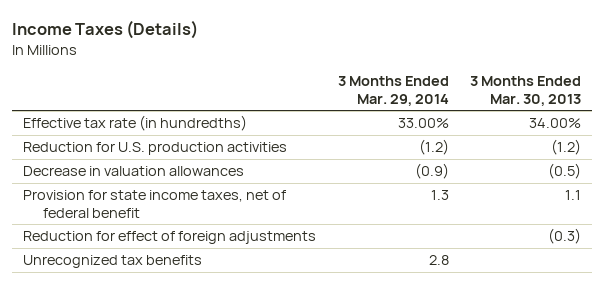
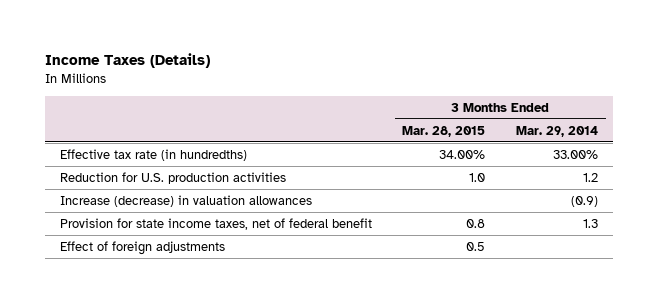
[470,76,582,106] 3 Months Ended Mar. 30, 2013 -> none
none -> [402,125,486,137] Mar. 28, 2015
[418,139,449,156] (1.2) -> [582,172,598,182] 1.2
[23,166,245,177] Decrease in valuation allowances -> [60,194,313,207] Increase (decrease) in valuation allowances
[23,255,203,269] Unrecognized tax benefits -> none
[23,231,317,245] Reduction for effect of foreign adjustments -> [60,240,226,255] Effect of foreign adjustments

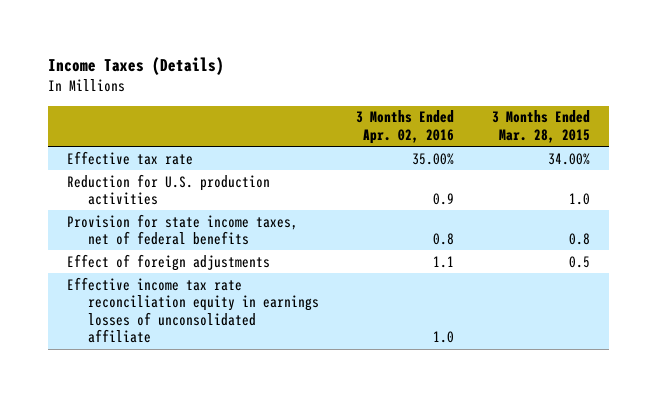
[515,125,598,137] Mar. 29, 2014 -> none
none -> [356,110,455,144] 3 Months Ended Apr. 02, 2016
[60,148,248,161] Effective tax rate (in hundredths) -> [66,150,193,165] Effective tax rate
[60,194,313,207] Increase (decrease) in valuation allowances -> none
[60,217,373,230] Provision for state income taxes, net of federal benefit -> [66,213,298,246] Provision for state income taxes, net of federal benefits
none -> [66,276,319,344] Effective income tax rate reconciliation equity in earnings losses of unconsolidated affiliate

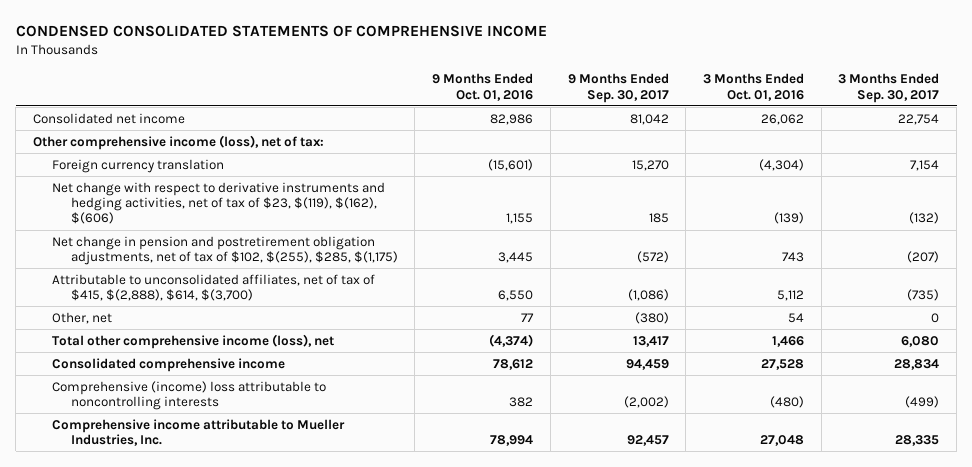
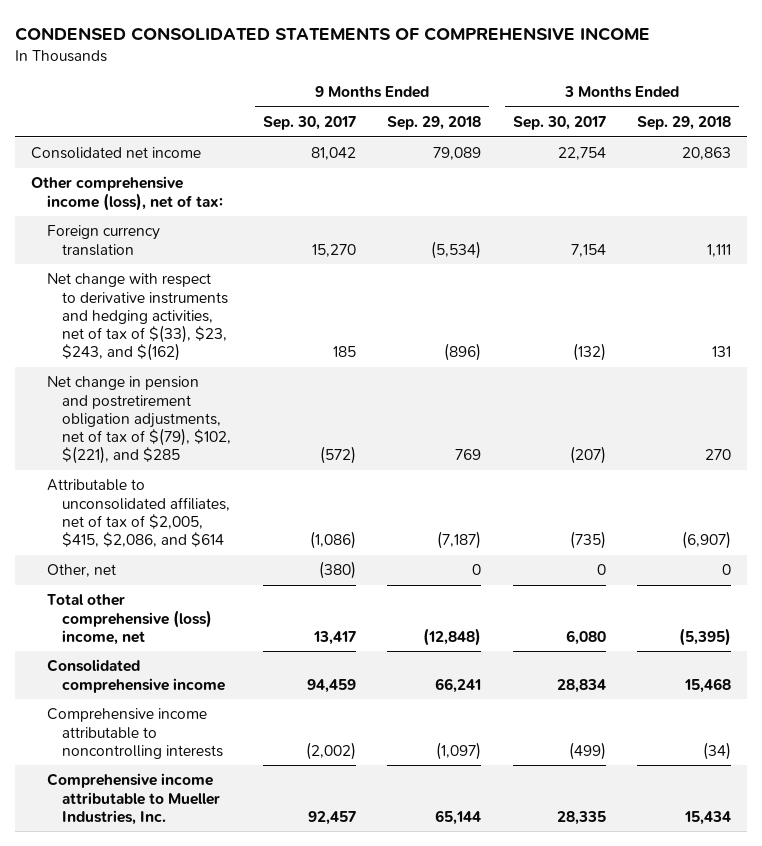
[432,73,534,101] 9 Months Ended Oct. 01, 2016 -> none
[702,73,804,101] 3 Months Ended Oct. 01, 2016 -> none
none -> [387,116,482,131] Sep. 29, 2018
none -> [637,116,732,131] Sep. 29, 2018
[51,181,385,225] Net change with respect to derivative instruments and hedging activities, net of tax of $23, $(119), $(162), $(606) -> [46,273,229,361] Net change with respect to derivative instruments and hedging activities, net of tax of $(33), $23, $243, and $(162)
[51,235,398,265] Net change in pension and postretirement obligation adjustments, net of tax of $102, $(255), $285, $(1,175) -> [46,376,232,464] Net change in pension and postretirement obligation adjustments, net of tax of $(79), $102, $(221), and $285
[51,273,375,301] Attributable to unconsolidated affiliates, net of tax of $415, $(2,888), $614, $(3,700) -> [46,479,231,547] Attributable to unconsolidated affiliates, net of tax of $2,005, $415, $2,086, and $614
[51,333,334,349] Total other comprehensive income (loss), net -> [46,594,213,645] Total other comprehensive (loss) income, net
[51,380,326,410] Comprehensive (income) loss attributable to noncontrolling interests -> [46,708,224,759] Comprehensive income attributable to noncontrolling interests

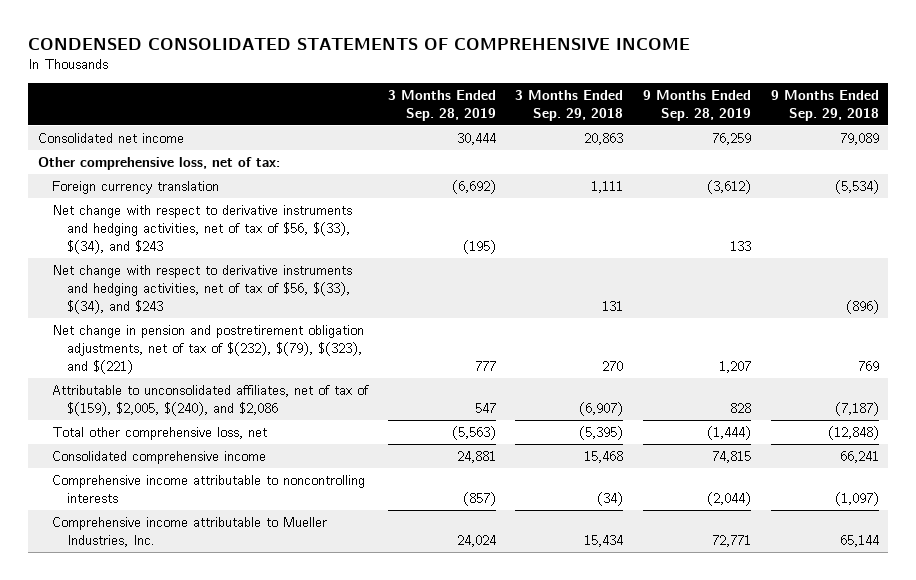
[262,116,356,131] Sep. 30, 2017 -> none
[512,116,606,131] Sep. 30, 2017 -> none
none -> [387,89,496,121] 3 Months Ended Sep. 28, 2019
none -> [643,89,752,121] 9 Months Ended Sep. 28, 2019
[31,176,223,211] Other comprehensive income (loss), net of tax: -> [37,156,280,170] Other comprehensive loss, net of tax:
[46,564,116,578] Other, net -> none
none -> [52,204,353,254] Net change with respect to derivative instruments and hedging activities, net of tax of $56, $(33), $(34), and $243
[46,273,229,361] Net change with respect to derivative instruments and hedging activities, net of tax of $(33), $23, $243, and $(162) -> [52,264,353,314] Net change with respect to derivative instruments and hedging activities, net of tax of $56, $(33), $(34), and $243
[46,376,232,464] Net change in pension and postretirement obligation adjustments, net of tax of $(79), $102, $(221), and $285 -> [52,324,365,374] Net change in pension and postretirement obligation adjustments, net of tax of $(232), $(79), $(323), and $(221)
[46,479,231,547] Attributable to unconsolidated affiliates, net of tax of $2,005, $415, $2,086, and $614 -> [52,384,370,416] Attributable to unconsolidated affiliates, net of tax of $(159), $2,005, $(240), and $2,086
[46,594,213,645] Total other comprehensive (loss) income, net -> [52,426,268,440] Total other comprehensive loss, net

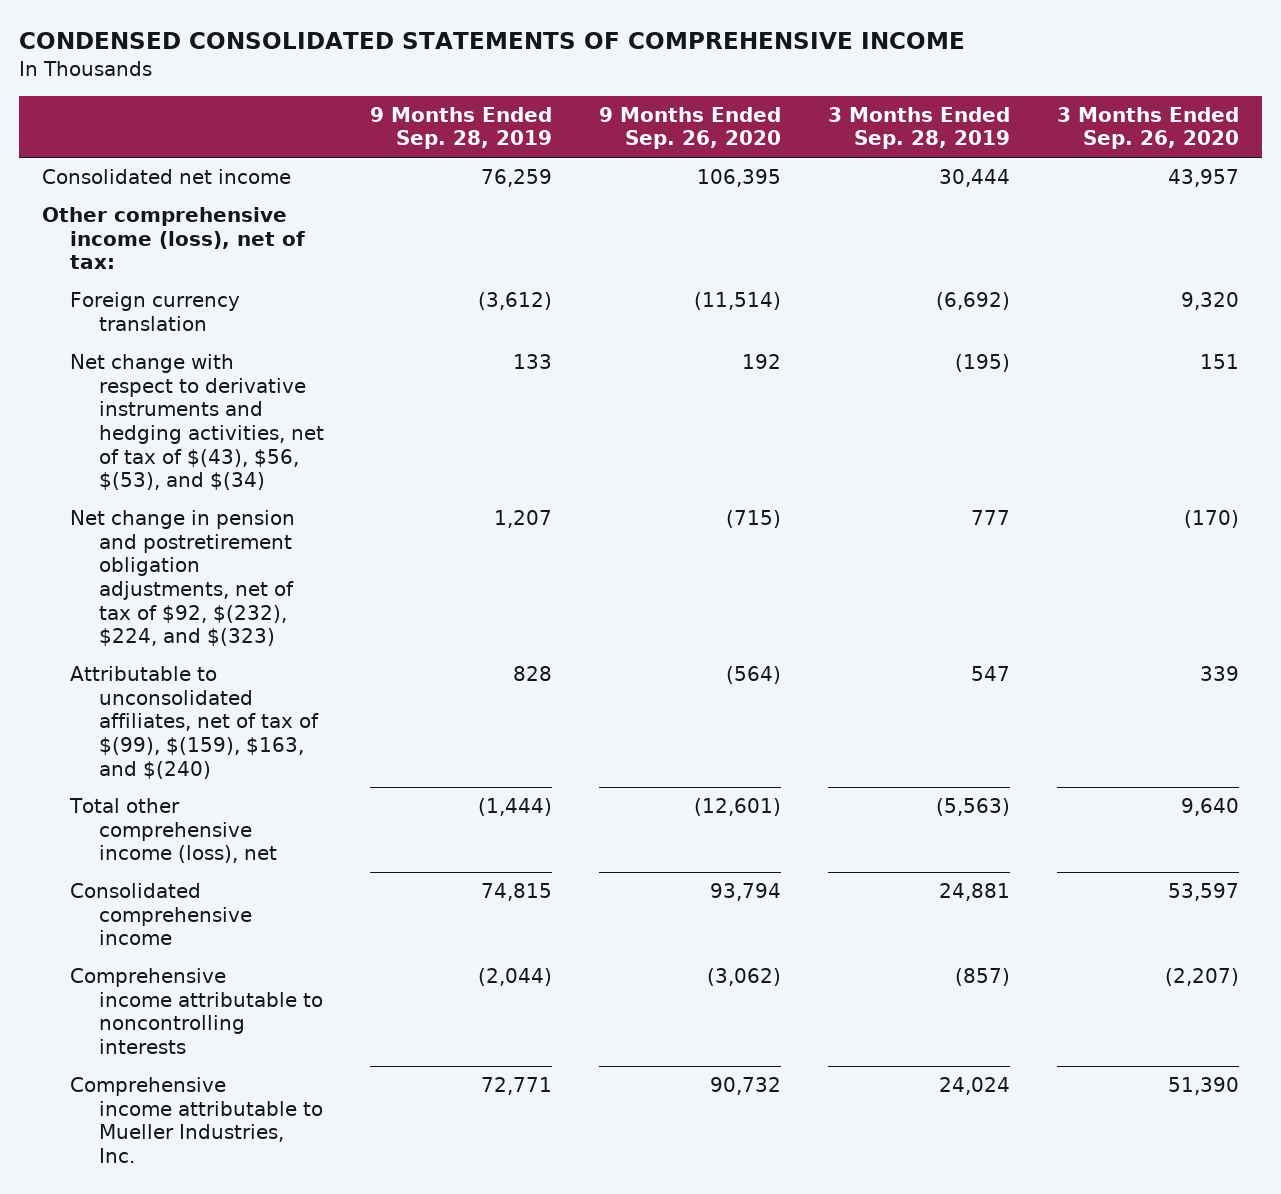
[515,89,624,121] 3 Months Ended Sep. 29, 2018 -> none
[770,89,879,121] 9 Months Ended Sep. 29, 2018 -> none
none -> [599,106,782,150] 9 Months Ended Sep. 26, 2020
none -> [1056,106,1239,150] 3 Months Ended Sep. 26, 2020
[37,156,280,170] Other comprehensive loss, net of tax: -> [42,207,306,270] Other comprehensive income (loss), net of tax:
[52,264,353,314] Net change with respect to derivative instruments and hedging activities, net of tax of $56, $(33), $(34), and $243 -> none
[52,204,353,254] Net change with respect to derivative instruments and hedging activities, net of tax of $56, $(33), $(34), and $243 -> [70,354,324,491] Net change with respect to derivative instruments and hedging activities, net of tax of $(43), $56, $(53), and $(34)
[52,324,365,374] Net change in pension and postretirement obligation adjustments, net of tax of $(232), $(79), $(323), and $(221) -> [70,510,296,647] Net change in pension and postretirement obligation adjustments, net of tax of $92, $(232), $224, and $(323)
[52,384,370,416] Attributable to unconsolidated affiliates, net of tax of $(159), $2,005, $(240), and $2,086 -> [70,666,319,779] Attributable to unconsolidated affiliates, net of tax of $(99), $(159), $163, and $(240)
[52,426,268,440] Total other comprehensive loss, net -> [69,798,277,864] Total other comprehensive income (loss), net

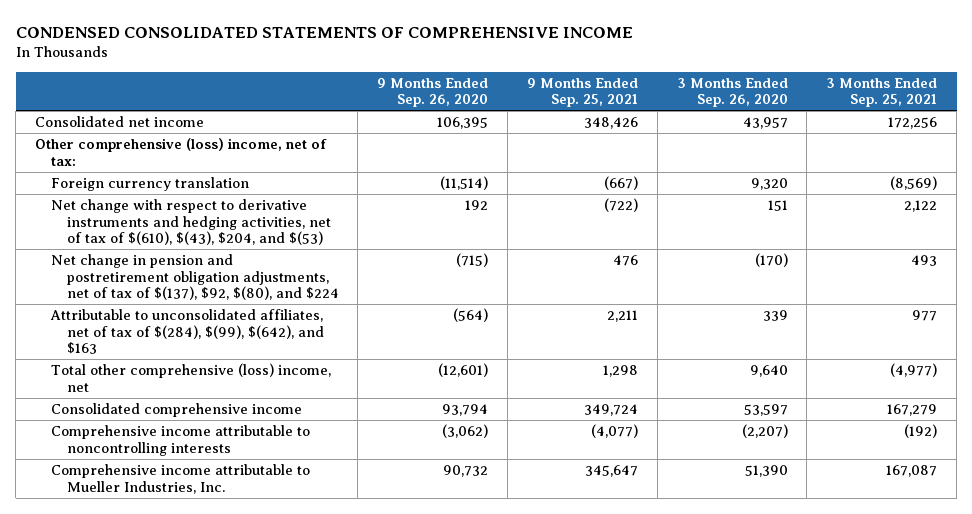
[370,106,553,150] 9 Months Ended Sep. 28, 2019 -> none
[828,106,1011,150] 3 Months Ended Sep. 28, 2019 -> none
none -> [526,77,638,108] 9 Months Ended Sep. 25, 2021
none -> [826,77,938,108] 3 Months Ended Sep. 25, 2021
[42,207,306,270] Other comprehensive income (loss), net of tax: -> [34,137,327,166] Other comprehensive (loss) income, net of tax:
[70,354,324,491] Net change with respect to derivative instruments and hedging activities, net of tax of $(43), $56, $(53), and $(34) -> [50,198,331,246] Net change with respect to derivative instruments and hedging activities, net of tax of $(610), $(43), $204, and $(53)
[70,510,296,647] Net change in pension and postretirement obligation adjustments, net of tax of $92, $(232), $224, and $(323) -> [50,253,339,301] Net change in pension and postretirement obligation adjustments, net of tax of $(137), $92, $(80), and $224
[70,666,319,779] Attributable to unconsolidated affiliates, net of tax of $(99), $(159), $163, and $(240) -> [49,308,324,355] Attributable to unconsolidated affiliates, net of tax of $(284), $(99), $(642), and $163
[69,798,277,864] Total other comprehensive income (loss), net -> [50,362,331,392] Total other comprehensive (loss) income, net

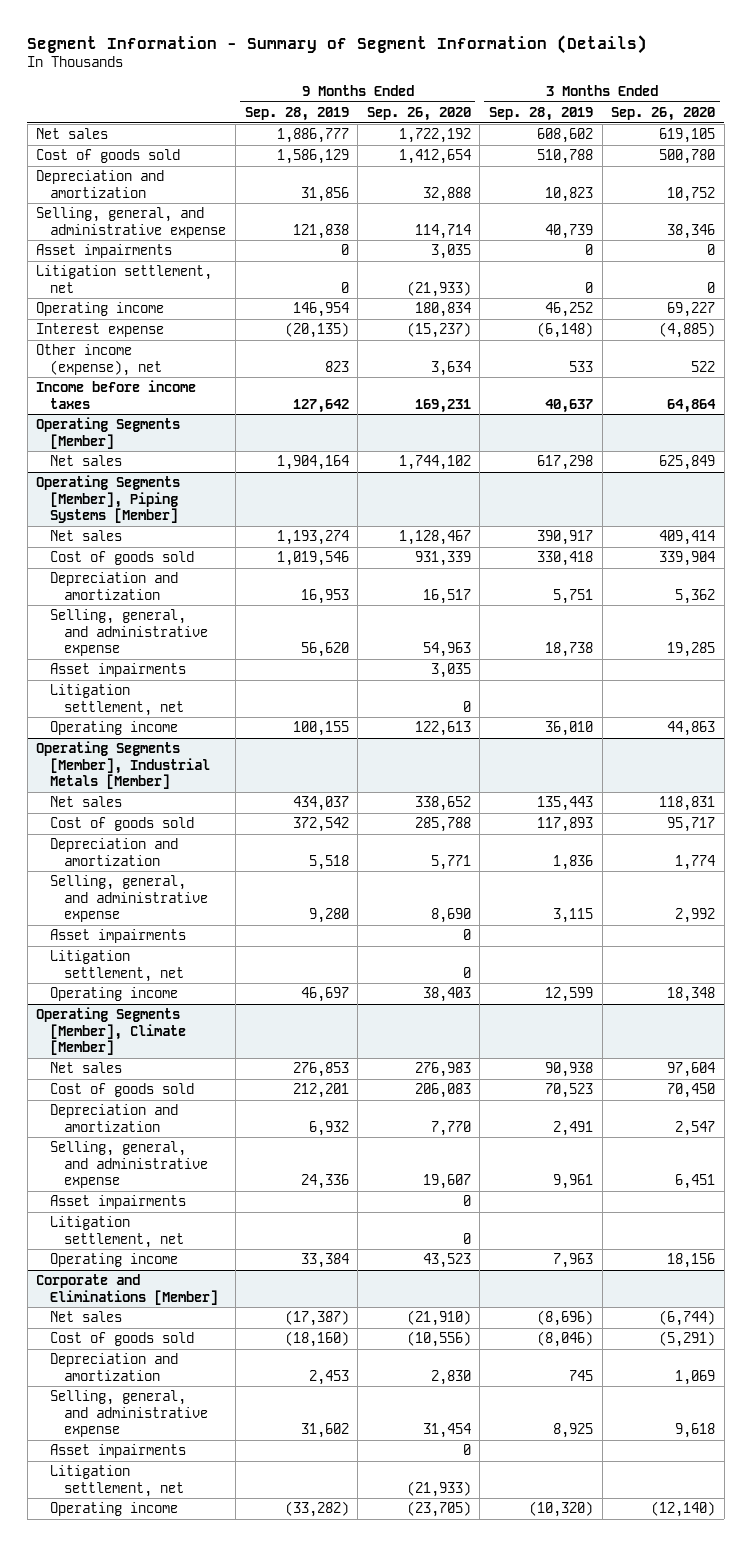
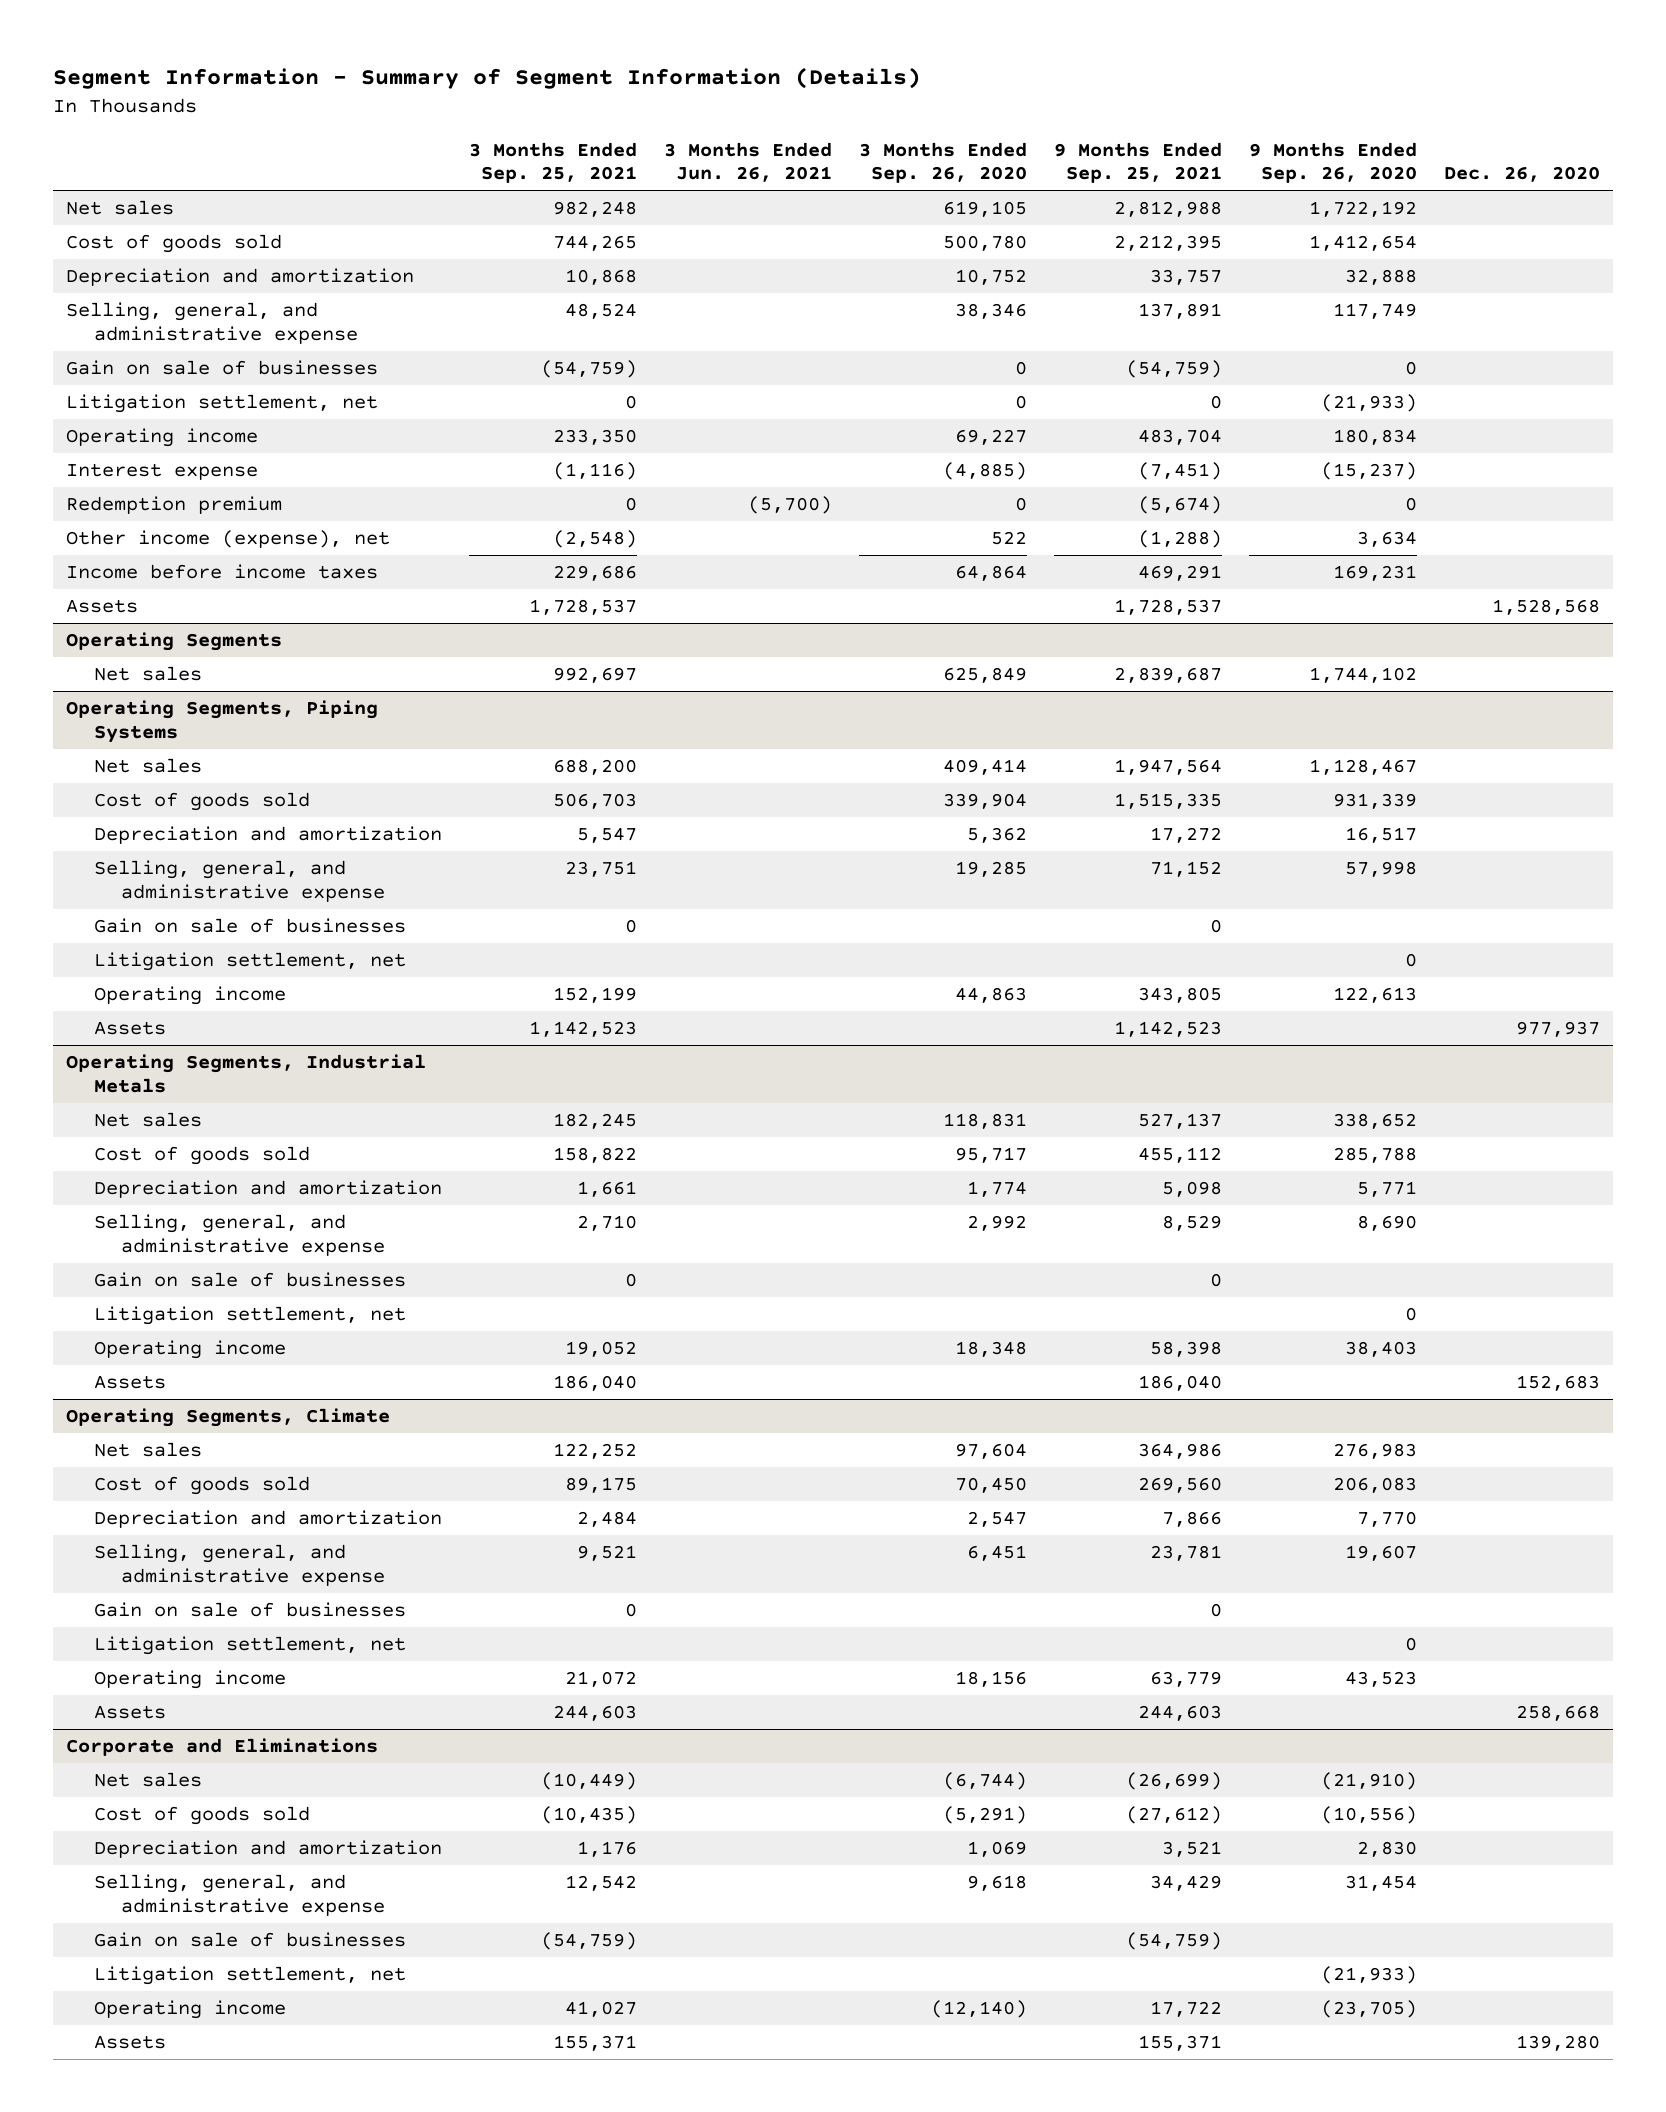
[244,106,349,121] Sep. 28, 2019 -> none
[488,106,593,121] Sep. 28, 2019 -> none
none -> [468,141,637,184] 3 Months Ended Sep. 25, 2021
none -> [663,141,832,183] 3 Months Ended Jun. 26, 2021
none -> [1053,141,1222,184] 9 Months Ended Sep. 25, 2021
none -> [1443,166,1600,183] Dec. 26, 2020
[36,244,173,259] Asset impairments -> none
[414,223,471,239] 114,714 -> [1332,303,1417,320] 117,749
none -> [66,360,379,376] Gain on sale of businesses
none -> [66,496,283,515] Redemption premium
none -> [66,599,139,614] Assets
[36,417,181,449] Operating Segments [Member] -> [66,632,283,652] Operating Segments
[36,475,181,523] Operating Segments [Member], Piping Systems [Member] -> [66,700,379,743] Operating Segments, Piping Systems
[50,663,187,678] Asset impairments -> none
[422,641,471,657] 54,963 -> [1344,861,1417,878] 57,998
none -> [93,918,406,934] Gain on sale of businesses
none -> [93,1021,166,1036] Assets
[36,741,211,789] Operating Segments [Member], Industrial Metals [Member] -> [66,1054,427,1093] Operating Segments, Industrial Metals
[50,929,187,944] Asset impairments -> none
none -> [93,1272,406,1288] Gain on sale of businesses
none -> [93,1375,166,1390] Assets
[36,1007,187,1055] Operating Segments [Member], Climate [Member] -> [66,1408,391,1428] Operating Segments, Climate
[50,1195,187,1210] Asset impairments -> none
none -> [93,1602,406,1618] Gain on sale of businesses
none -> [93,1705,166,1720] Assets
[36,1274,219,1305] Corporate and Eliminations [Member] -> [66,1738,379,1757] Corporate and Eliminations
[50,1444,187,1459] Asset impairments -> none
none -> [93,1932,406,1948] Gain on sale of businesses
none -> [93,2035,166,2050] Assets

